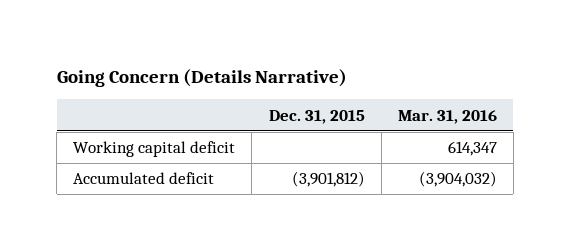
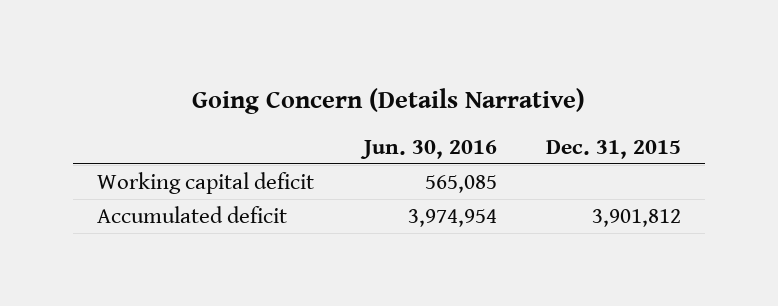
[397,109,497,124] Mar. 31, 2016 -> none
none -> [359,139,497,159] Jun. 30, 2016
[291,171,365,188] (3,901,812) -> [591,208,681,227] 3,901,812

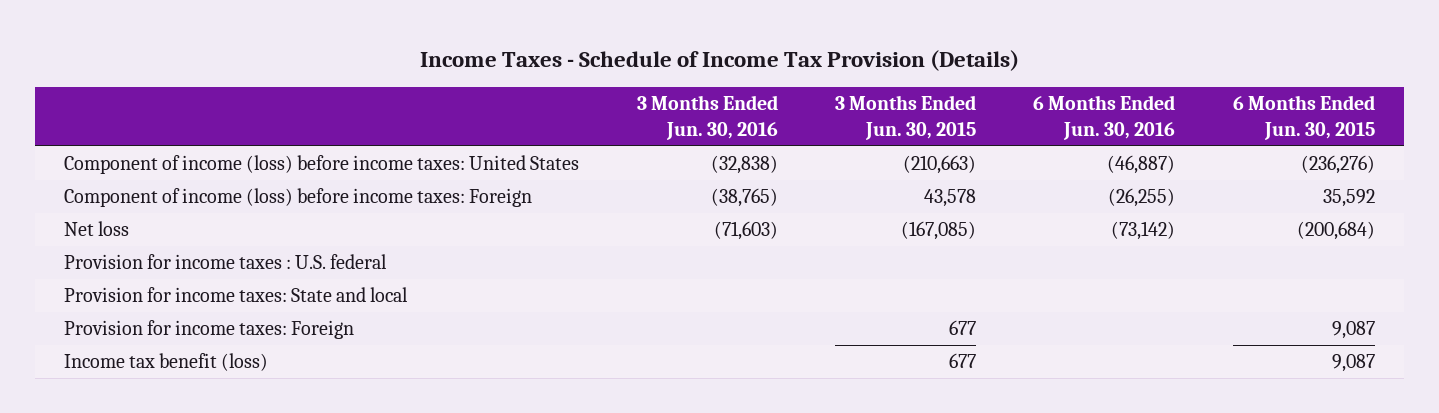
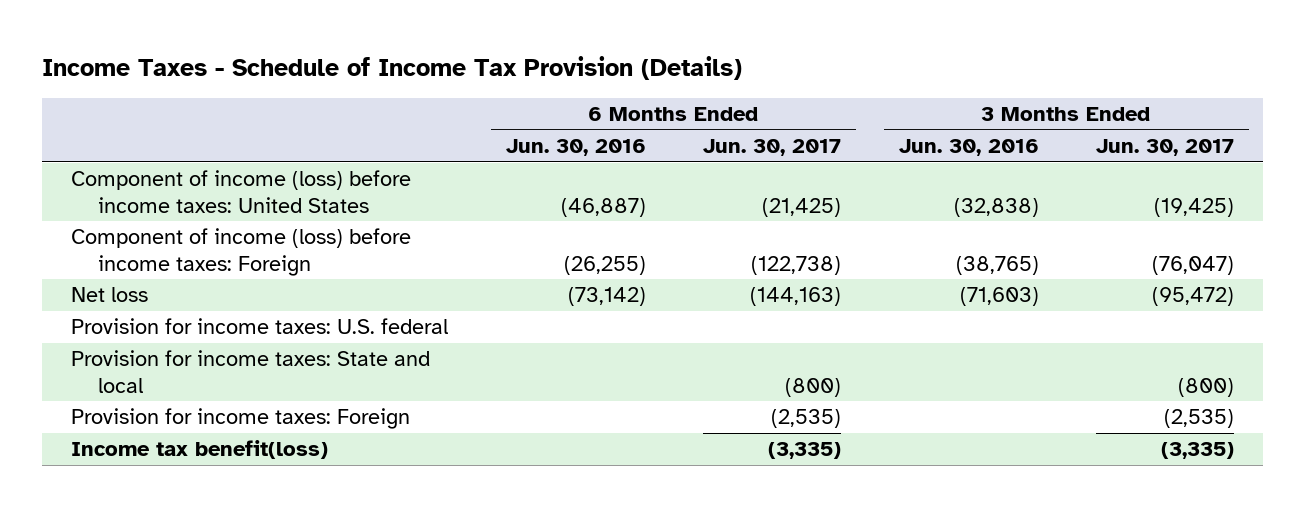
[835,95,977,140] 3 Months Ended Jun. 30, 2015 -> none
[1232,95,1375,140] 6 Months Ended Jun. 30, 2015 -> none
none -> [703,139,842,157] Jun. 30, 2017
none -> [1096,139,1235,157] Jun. 30, 2017
[64,254,388,270] Provision for income taxes : U.S. federal -> [70,318,448,335] Provision for income taxes: U.S. federal
[64,353,269,372] Income tax benefit (loss) -> [70,440,328,460] Income tax benefit(loss)

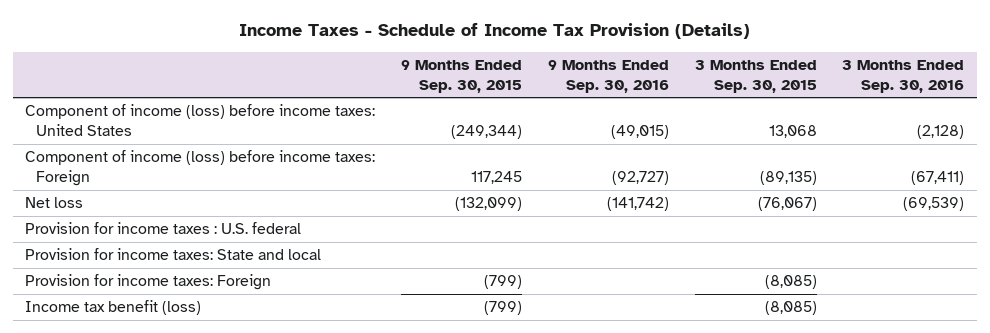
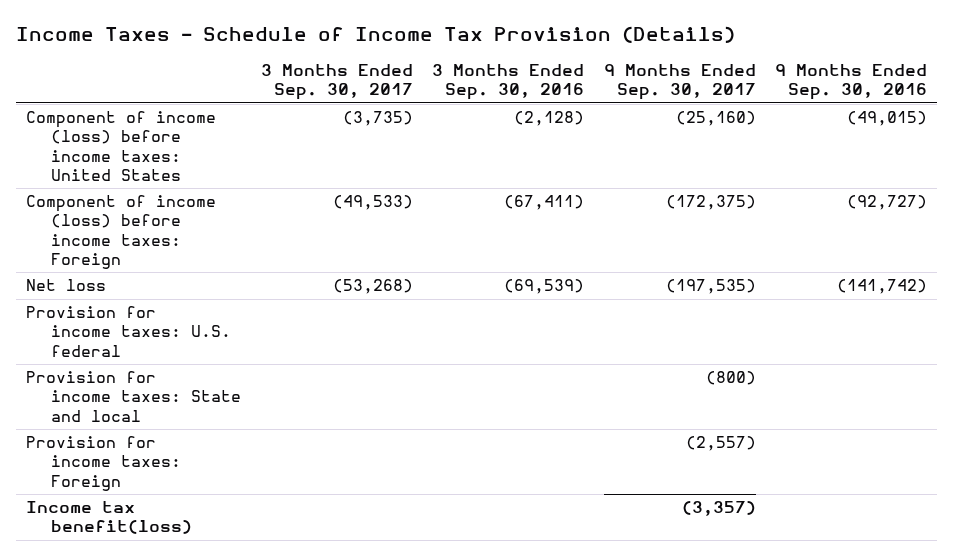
[401,59,523,93] 9 Months Ended Sep. 30, 2015 -> none
[694,59,817,93] 3 Months Ended Sep. 30, 2015 -> none
none -> [260,64,413,101] 3 Months Ended Sep. 30, 2017
none -> [603,64,756,101] 9 Months Ended Sep. 30, 2017
[25,222,302,235] Provision for income taxes : U.S. federal -> [25,306,232,357] Provision for income taxes: U.S. federal
[25,300,202,316] Income tax benefit (loss) -> [25,501,193,535] Income tax benefit(loss)

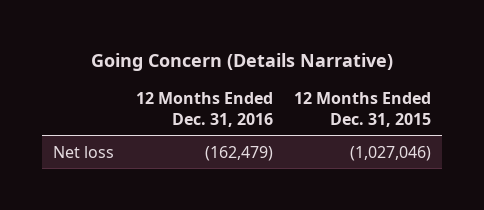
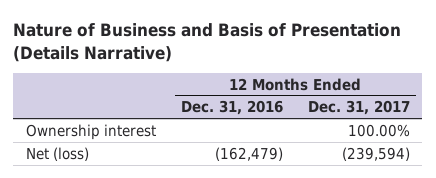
[91,52,394,71] Going Concern (Details Narrative) -> [13,22,402,62] Nature of Business and Basis of Presentation (Details Narrative)
[294,92,432,127] 12 Months Ended Dec. 31, 2015 -> none
none -> [307,100,410,116] Dec. 31, 2017
none -> [25,123,156,140] Ownership interest
[53,145,115,158] Net loss -> [25,146,89,161] Net (loss)

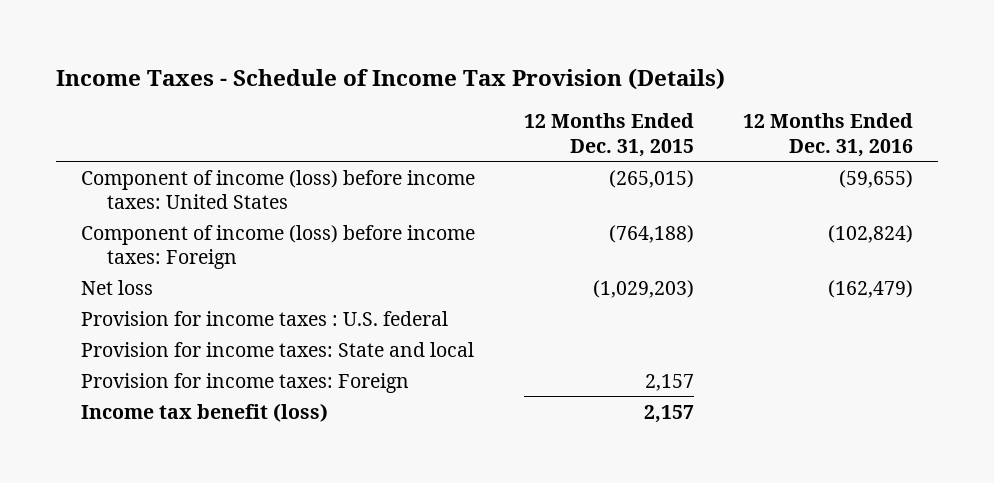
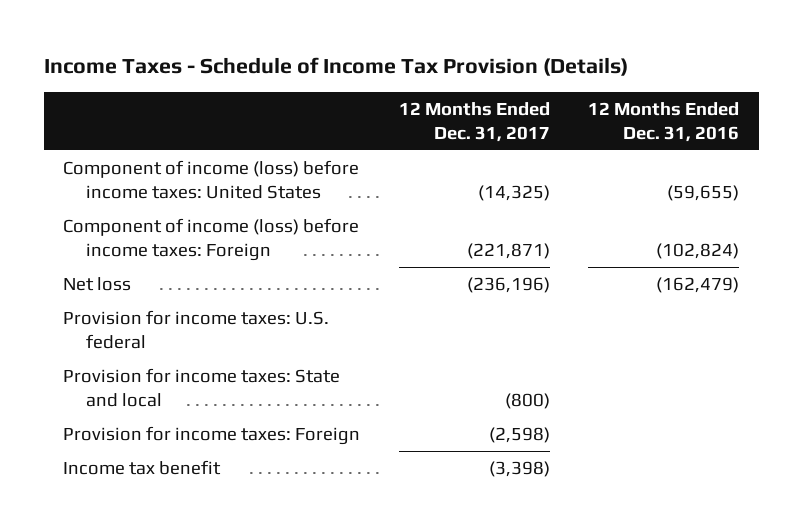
[523,113,694,157] 12 Months Ended Dec. 31, 2015 -> none
none -> [398,101,550,142] 12 Months Ended Dec. 31, 2017
[80,310,448,326] Provision for income taxes : U.S. federal -> [63,310,330,350] Provision for income taxes: U.S. federal
[80,402,328,422] Income tax benefit (loss) -> [63,460,222,476] Income tax benefit

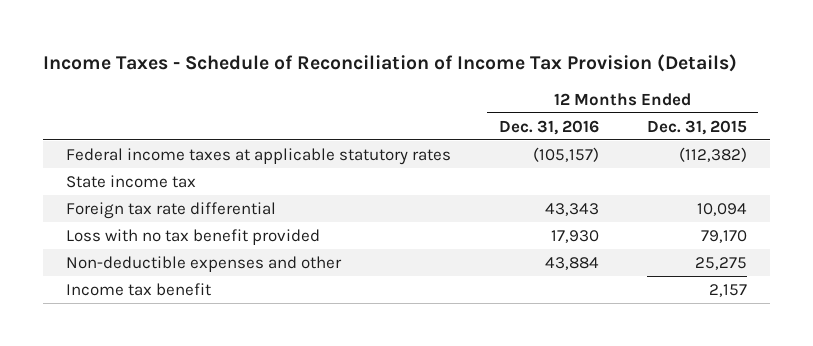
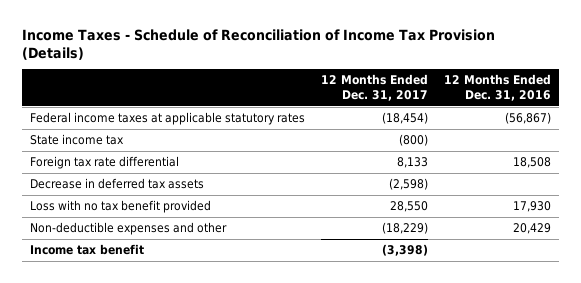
[646,119,747,135] Dec. 31, 2015 -> none
none -> [320,74,428,102] 12 Months Ended Dec. 31, 2017
[532,146,599,162] (105,157) -> [504,112,551,125] (56,867)
[544,202,599,216] 43,343 -> [512,157,551,169] 18,508
none -> [29,178,204,190] Decrease in deferred tax assets
[544,256,599,270] 43,884 -> [512,223,551,235] 20,429

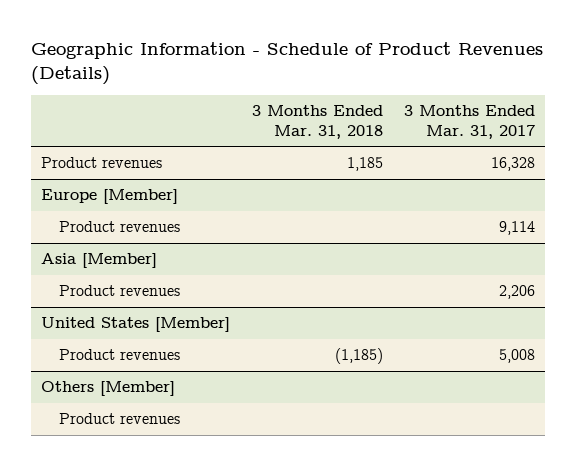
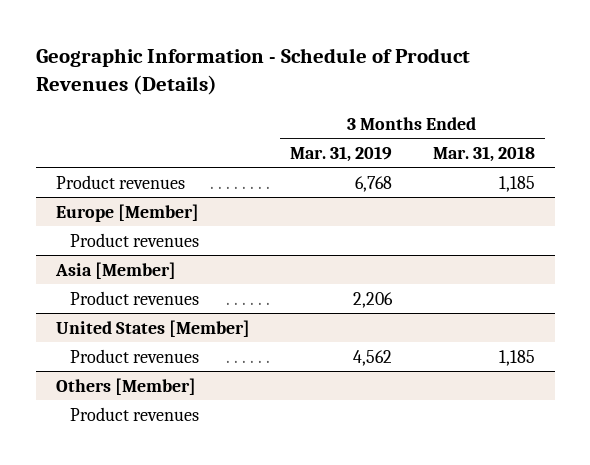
[403,104,535,139] 3 Months Ended Mar. 31, 2017 -> none
none -> [290,145,393,162] Mar. 31, 2019
[334,348,383,365] (1,185) -> [498,349,535,366] 1,185

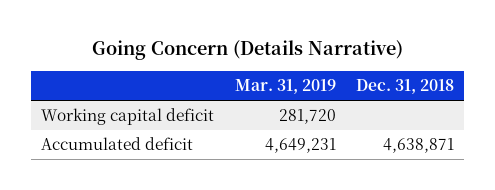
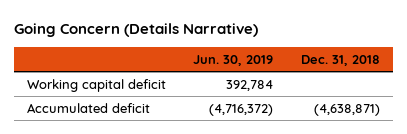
[234,79,336,95] Mar. 31, 2019 -> none
none -> [193,55,274,67] Jun. 30, 2019
[382,138,454,154] 4,638,871 -> [313,103,380,116] (4,638,871)

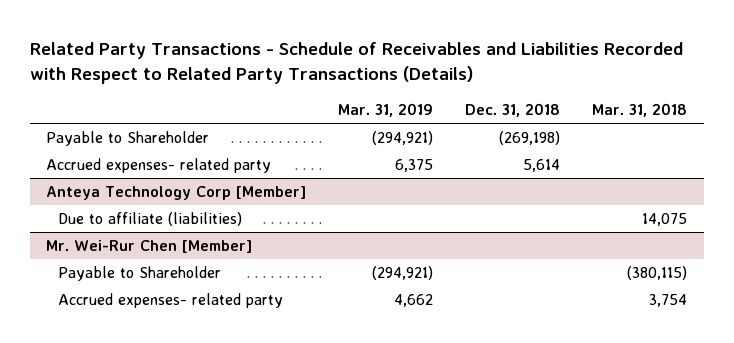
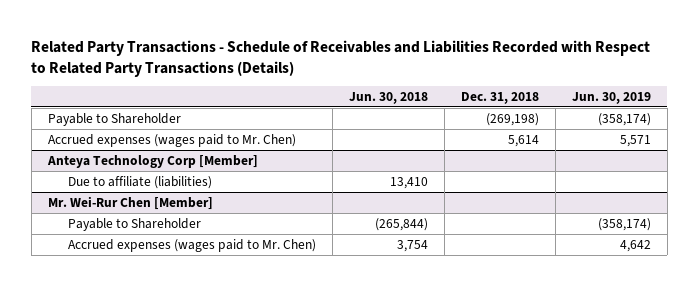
[338,103,434,118] Mar. 31, 2019 -> none
[592,103,688,118] Mar. 31, 2018 -> none
none -> [348,91,428,104] Jun. 30, 2018
none -> [571,91,651,104] Jun. 30, 2019
[46,157,272,173] Accrued expenses- related party -> [47,133,296,147] Accrued expenses (wages paid to Mr. Chen)
[58,292,284,308] Accrued expenses- related party -> [68,238,317,252] Accrued expenses (wages paid to Mr. Chen)

